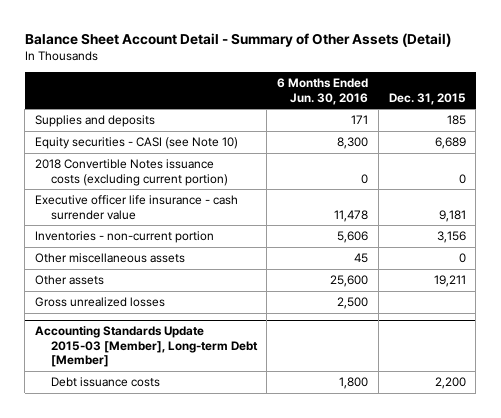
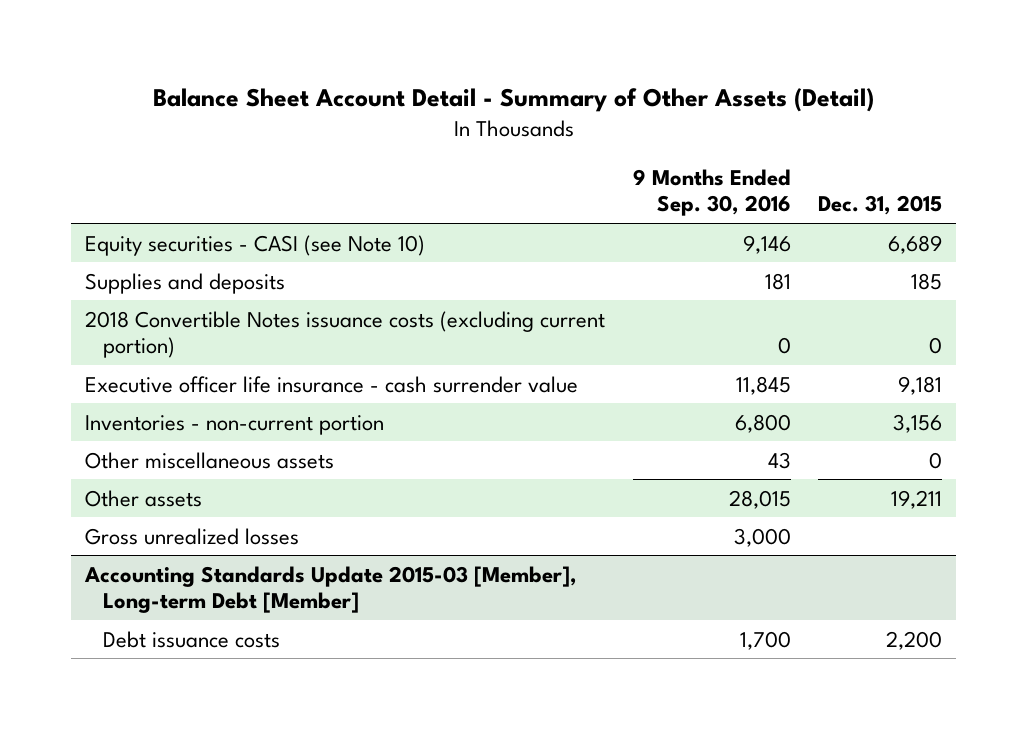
[277,78,369,105] 6 Months Ended Jun. 30, 2016 -> none
none -> [632,168,791,217] 9 Months Ended Sep. 30, 2016
[35,115,156,128] Supplies and deposits -> [85,272,286,294] Supplies and deposits

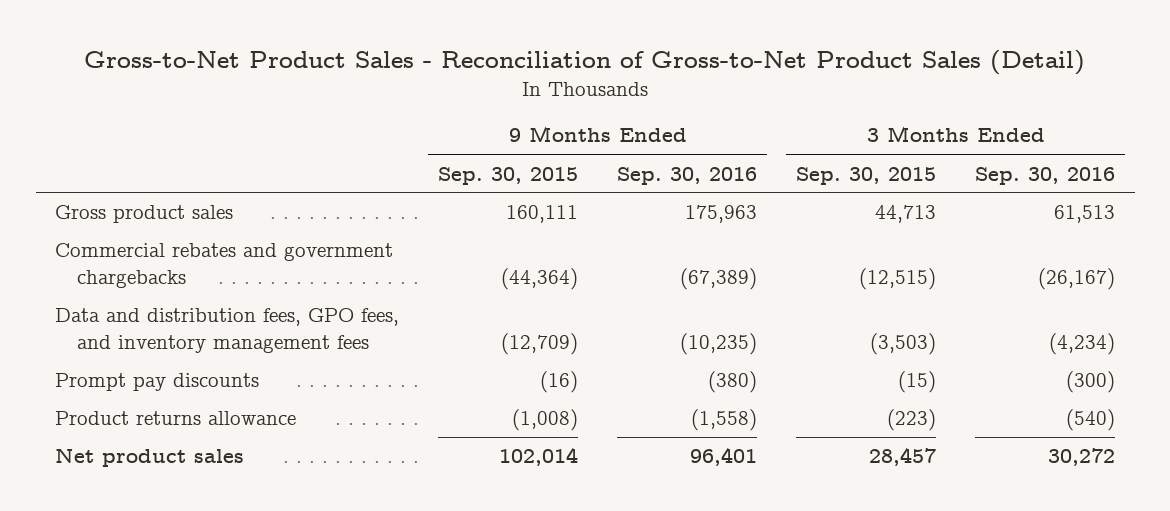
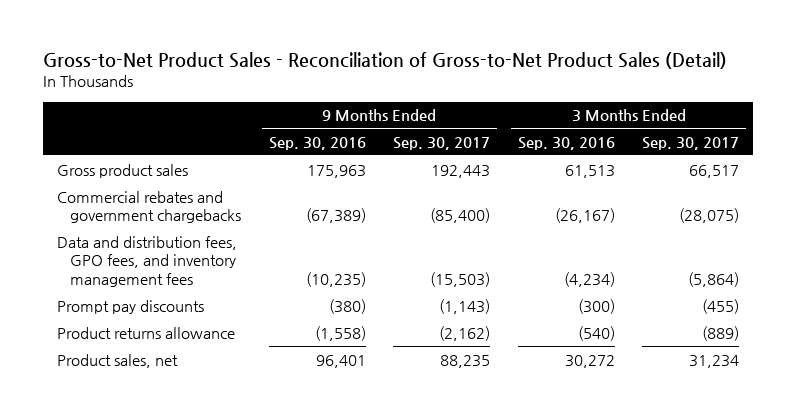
[438,166,579,185] Sep. 30, 2015 -> none
[796,166,937,185] Sep. 30, 2015 -> none
none -> [393,136,491,150] Sep. 30, 2017
none -> [642,136,740,150] Sep. 30, 2017
[55,448,245,468] Net product sales -> [56,353,178,368] Product sales, net

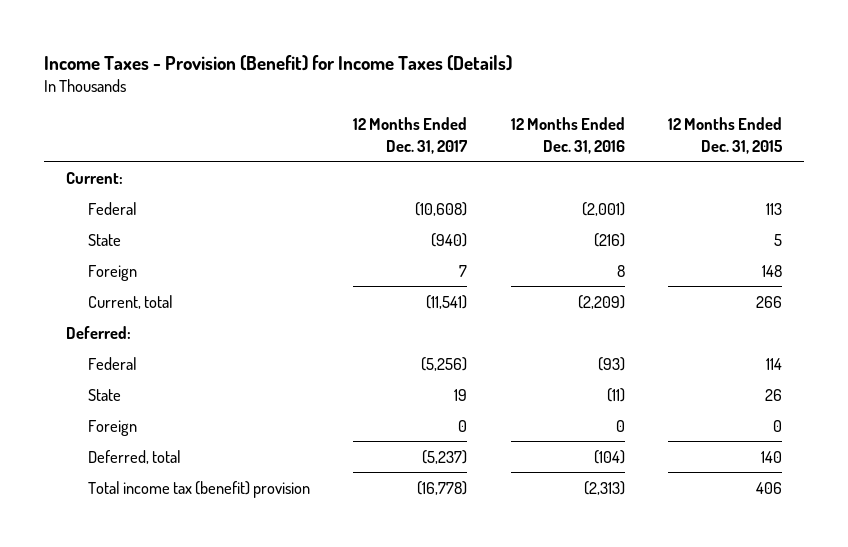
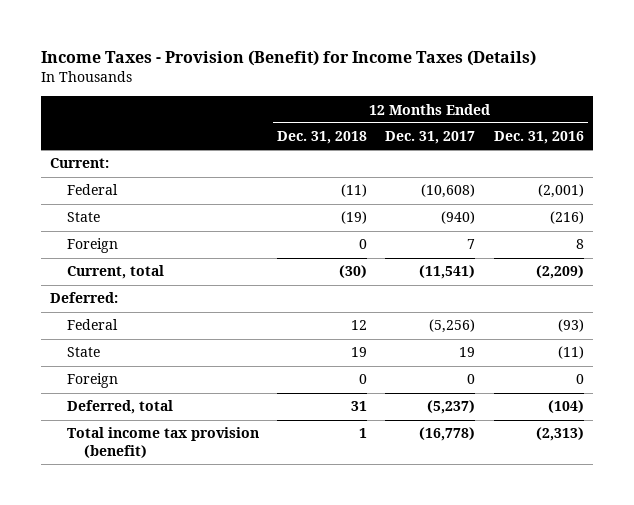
[668,117,784,154] 12 Months Ended Dec. 31, 2015 -> none
none -> [277,131,368,145] Dec. 31, 2018
[87,480,310,498] Total income tax (benefit) provision -> [66,427,259,458] Total income tax provision (benefit)

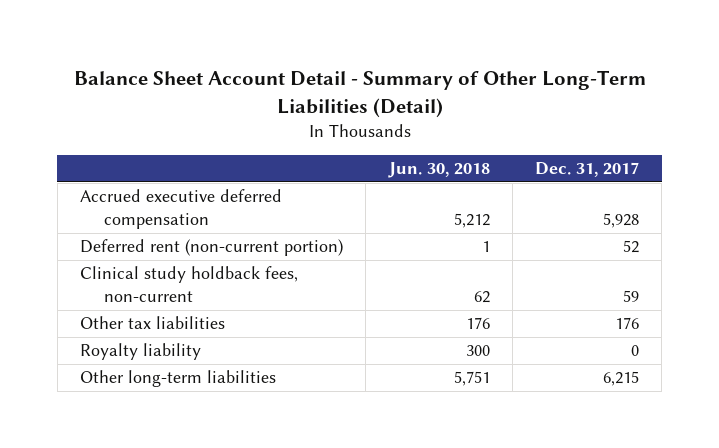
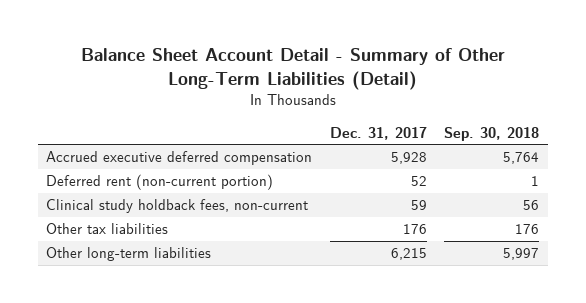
[387,162,490,179] Jun. 30, 2018 -> none
none -> [444,126,540,141] Sep. 30, 2018
[80,343,202,361] Royalty liability -> none

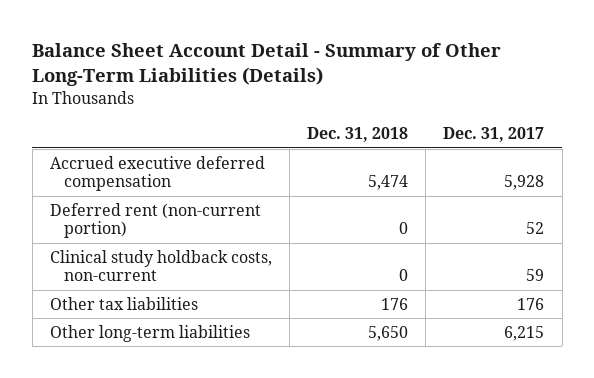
[80,48,505,90] Balance Sheet Account Detail - Summary of Other Long-Term Liabilities (Detail) -> [32,43,502,86] Balance Sheet Account Detail - Summary of Other Long-Term Liabilities (Details)
[444,126,540,141] Sep. 30, 2018 -> none
none -> [307,127,409,143] Dec. 31, 2018
[46,199,309,214] Clinical study holdback fees, non-current -> [49,249,272,282] Clinical study holdback costs, non-current

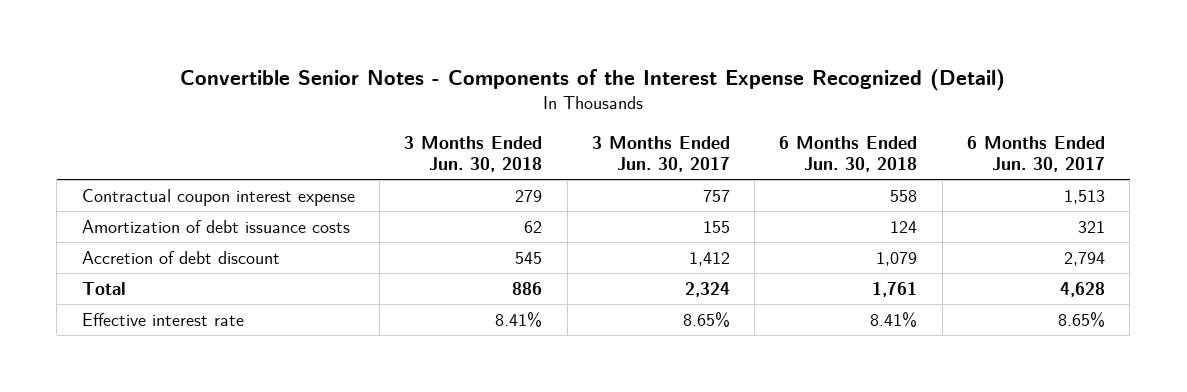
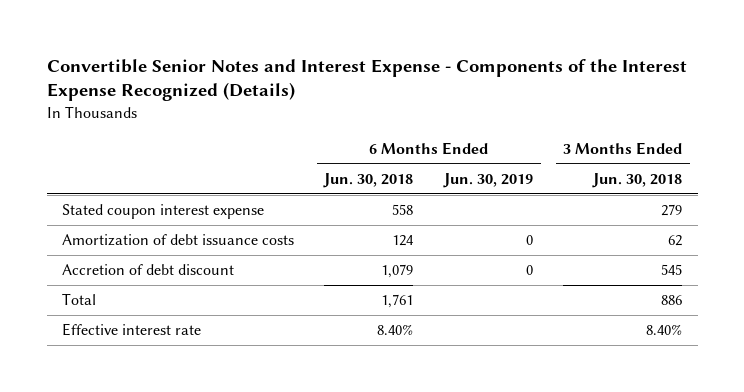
[180,68,1006,91] Convertible Senior Notes - Components of the Interest Expense Recognized (Detail) -> [46,58,687,102] Convertible Senior Notes and Interest Expense - Components of the Interest Expense Recognized (Details)
[591,136,730,173] 3 Months Ended Jun. 30, 2017 -> none
[967,136,1106,173] 6 Months Ended Jun. 30, 2017 -> none
none -> [442,172,533,188] Jun. 30, 2019
[81,188,355,206] Contractual coupon interest expense -> [61,204,264,220] Stated coupon interest expense
[495,311,543,327] 8.41% -> [646,324,683,336] 8.40%
[870,311,918,327] 8.41% -> [377,324,414,336] 8.40%

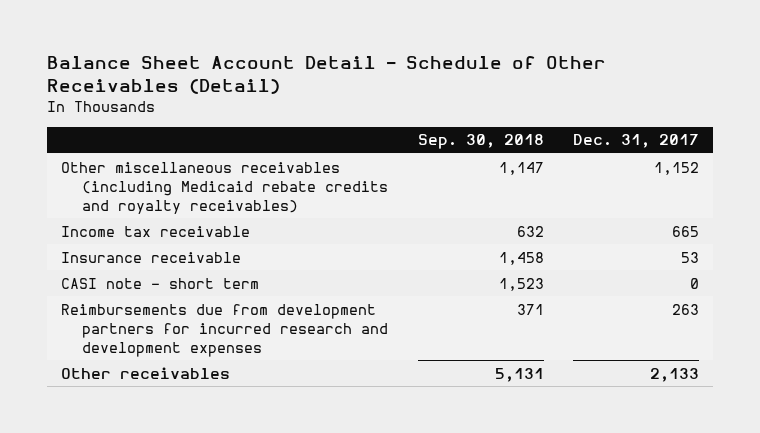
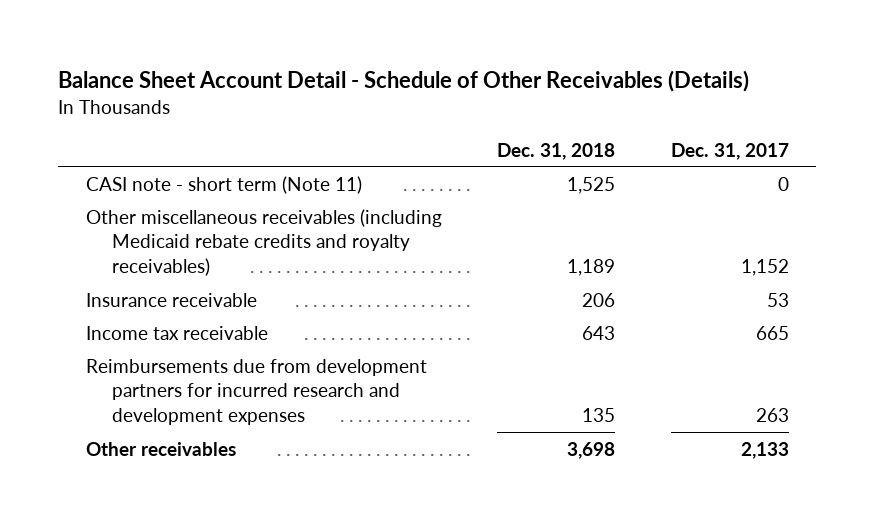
[46,56,606,95] Balance Sheet Account Detail - Schedule of Other Receivables (Detail) -> [58,69,750,92] Balance Sheet Account Detail - Schedule of Other Receivables (Details)
[417,134,544,150] Sep. 30, 2018 -> none
none -> [497,142,616,160] Dec. 31, 2018
none -> [85,175,362,194] CASI note - short term (Note 11)
[61,277,260,289] CASI note - short term -> none
[61,225,251,237] Income tax receivable -> [85,325,268,340] Income tax receivable

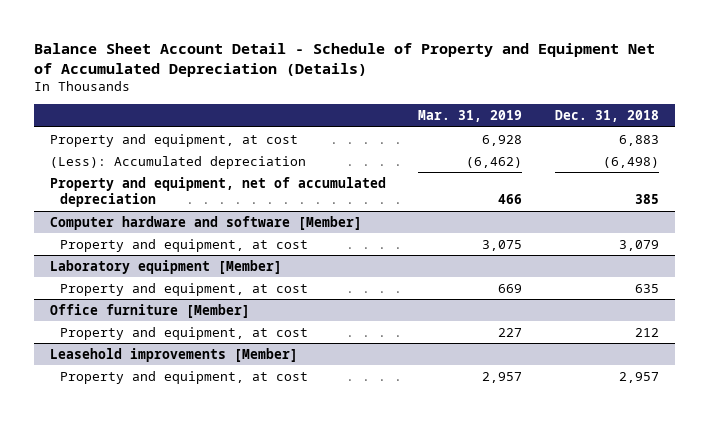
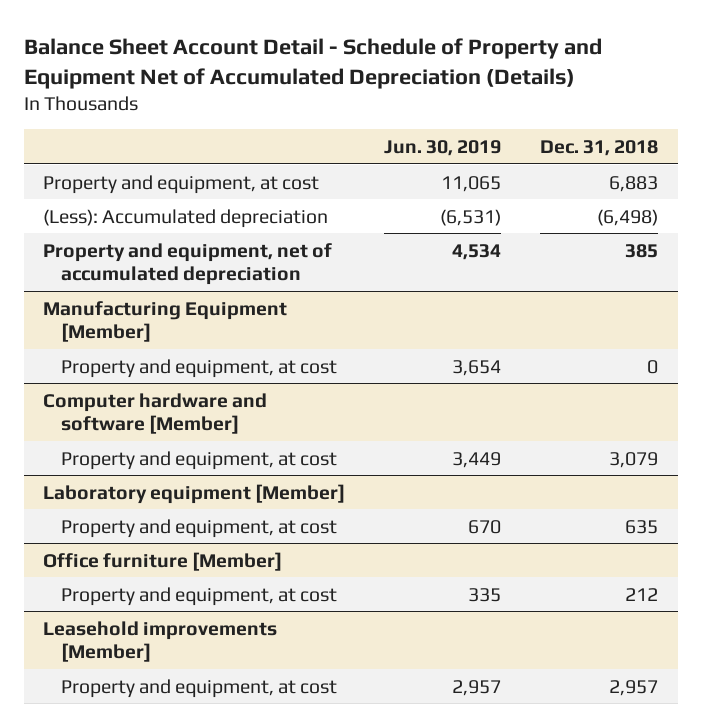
[418,110,523,123] Mar. 31, 2019 -> none
none -> [384,139,502,156] Jun. 30, 2019
none -> [43,300,288,342] Manufacturing Equipment [Member]
none -> [61,358,338,378] Property and equipment, at cost

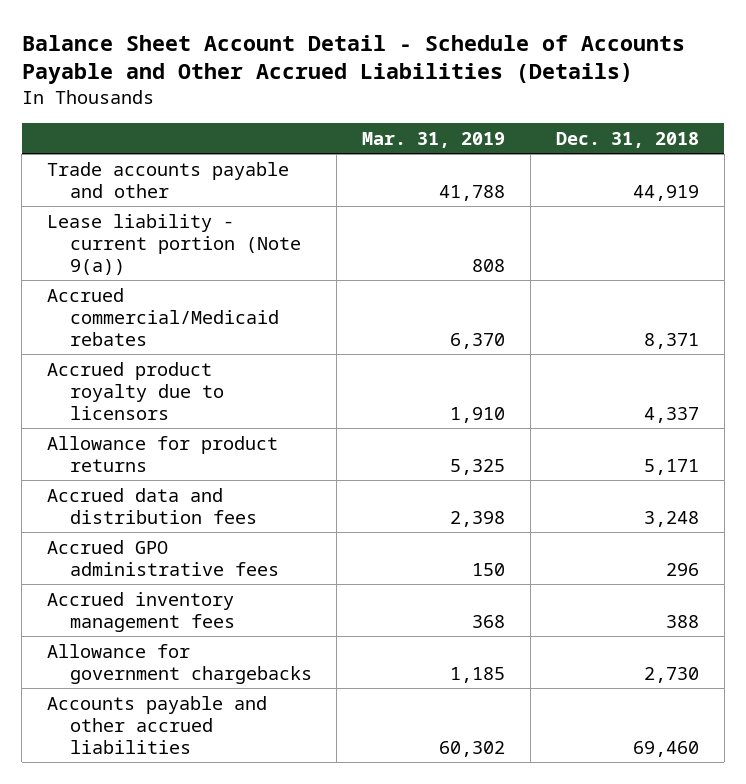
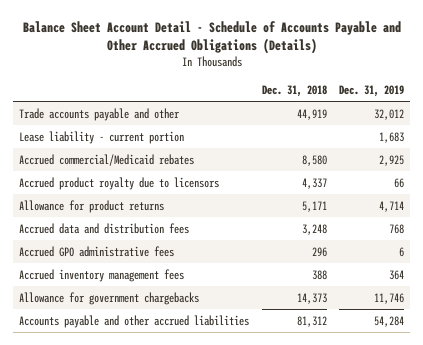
[21,34,685,85] Balance Sheet Account Detail - Schedule of Accounts Payable and Other Accrued Liabilities (Details) -> [22,20,401,55] Balance Sheet Account Detail - Schedule of Accounts Payable and Other Accrued Obligations (Details)
[362,131,506,148] Mar. 31, 2019 -> none
none -> [339,84,405,97] Dec. 31, 2019
[47,213,301,275] Lease liability - current portion (Note 9(a)) -> [19,130,185,144] Lease liability - current portion
[643,332,699,349] 8,371 -> [301,154,327,166] 8,580
[643,666,699,683] 2,730 -> [296,292,327,304] 14,373
[632,740,699,757] 69,460 -> [296,315,327,327] 81,312

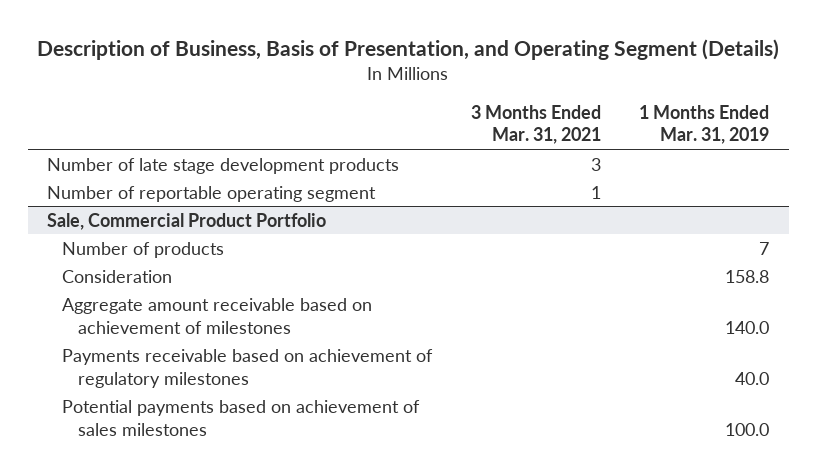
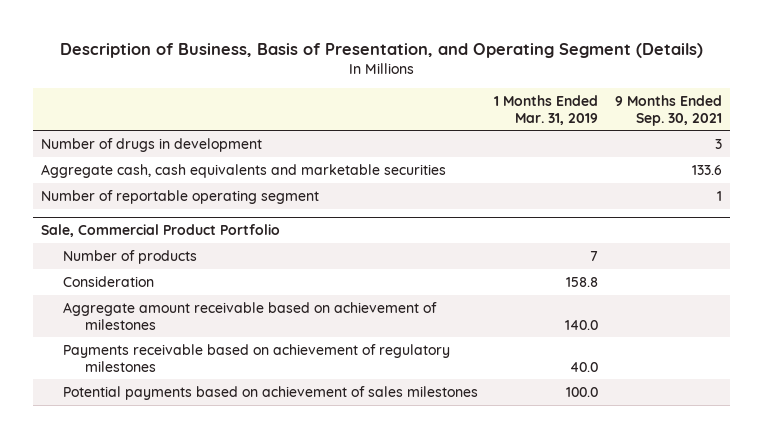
[470,104,601,145] 3 Months Ended Mar. 31, 2021 -> none
none -> [615,94,723,126] 9 Months Ended Sep. 30, 2021
[46,157,399,174] Number of late stage development products -> [41,137,263,152] Number of drugs in development
none -> [41,163,447,178] Aggregate cash, cash equivalents and marketable securities

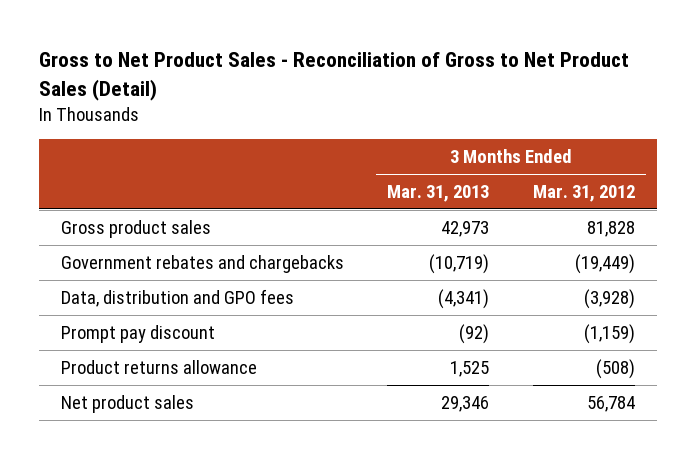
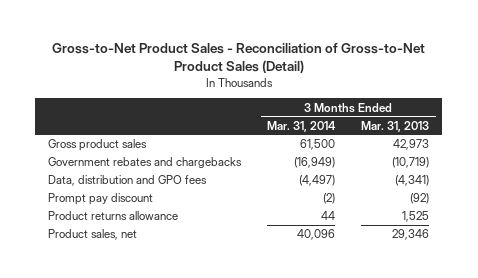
[38,52,629,102] Gross to Net Product Sales - Reconciliation of Gross to Net Product Sales (Detail) -> [51,43,425,74] Gross-to-Net Product Sales - Reconciliation of Gross-to-Net Product Sales (Detail)
[533,185,636,203] Mar. 31, 2012 -> none
none -> [267,120,337,132] Mar. 31, 2014
[60,394,194,413] Net product sales -> [48,229,138,241] Product sales, net

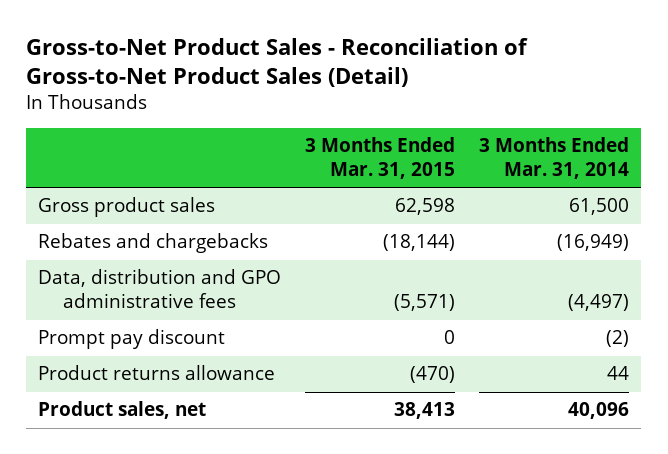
[361,120,430,132] Mar. 31, 2013 -> none
none -> [305,136,456,180] 3 Months Ended Mar. 31, 2015
[48,157,243,169] Government rebates and chargebacks -> [38,233,269,254] Rebates and chargebacks
[48,175,208,187] Data, distribution and GPO fees -> [38,269,282,309] Data, distribution and GPO administrative fees

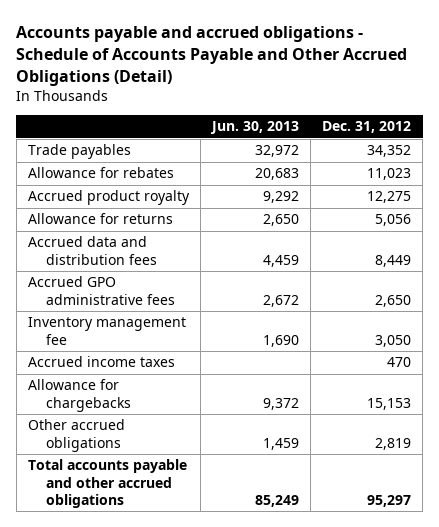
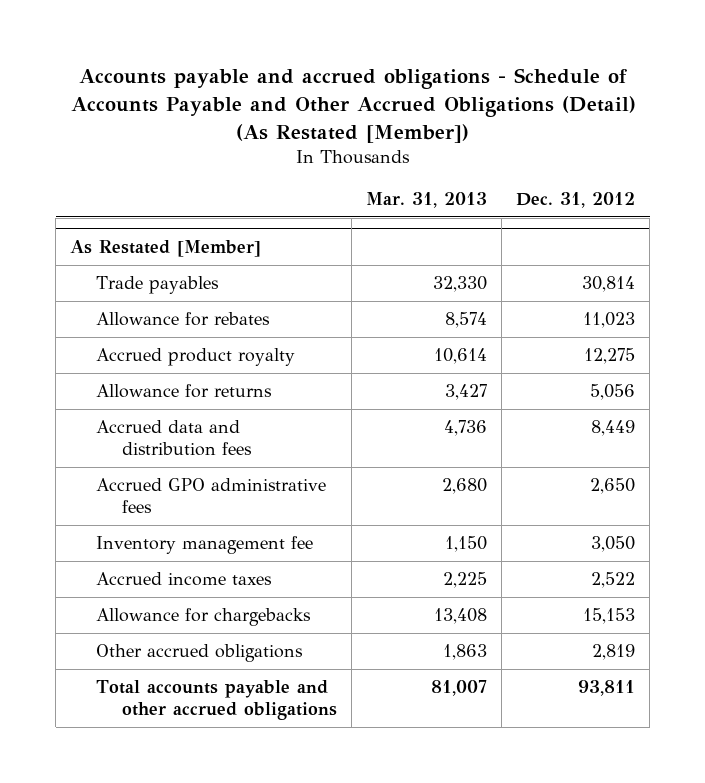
[16,26,408,86] Accounts payable and accrued obligations - Schedule of Accounts Payable and Other Accrued Obligations (Detail) -> [70,68,636,143] Accounts payable and accrued obligations - Schedule of Accounts Payable and Other Accrued Obligations (Detail) (As Restated [Member])
[210,121,300,135] Jun. 30, 2013 -> none
none -> [366,191,488,208] Mar. 31, 2013
none -> [70,240,262,258] As Restated [Member]
[367,145,412,158] 34,352 -> [582,276,636,293] 30,814
[387,357,412,368] 470 -> [591,572,636,589] 2,522
[367,495,412,508] 95,297 -> [578,680,636,697] 93,811

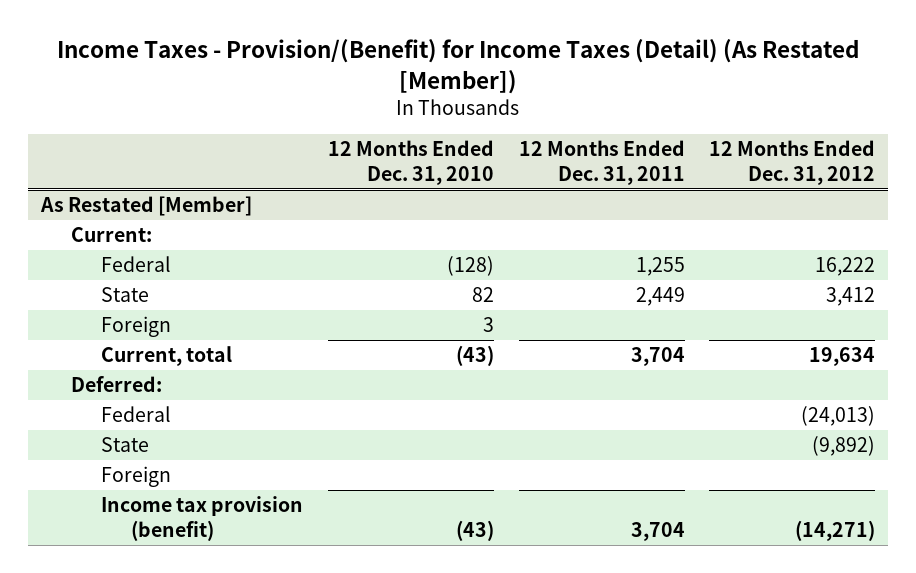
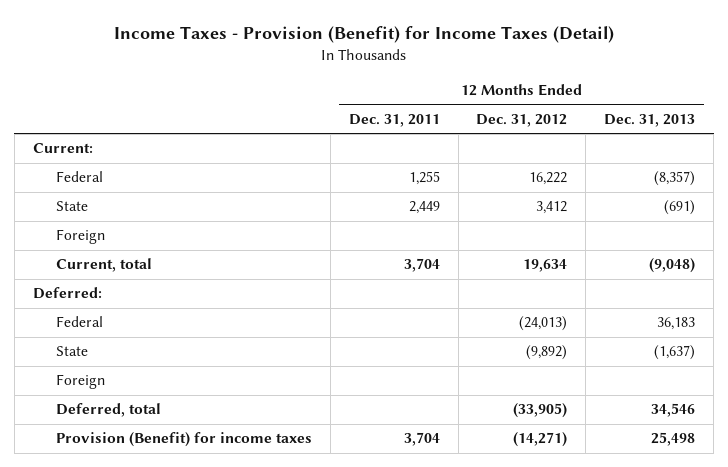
[57,39,860,94] Income Taxes - Provision/(Benefit) for Income Taxes (Detail) (As Restated [Member]) -> [113,25,614,43] Income Taxes - Provision (Benefit) for Income Taxes (Detail)
[327,140,494,185] 12 Months Ended Dec. 31, 2010 -> none
none -> [604,113,696,127] Dec. 31, 2013
[39,196,252,217] As Restated [Member] -> none
none -> [55,403,161,418] Deferred, total
[101,496,304,541] Income tax provision (benefit) -> [55,432,312,448] Provision (Benefit) for income taxes

